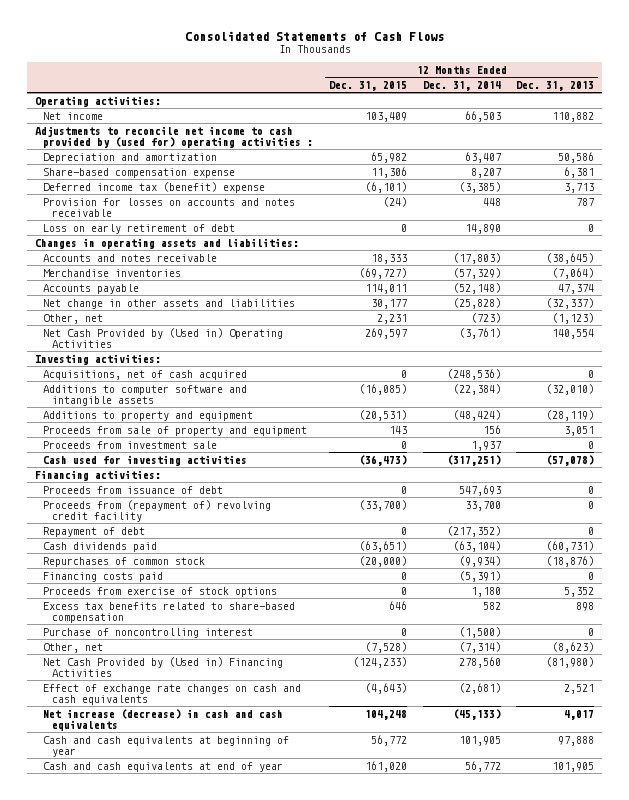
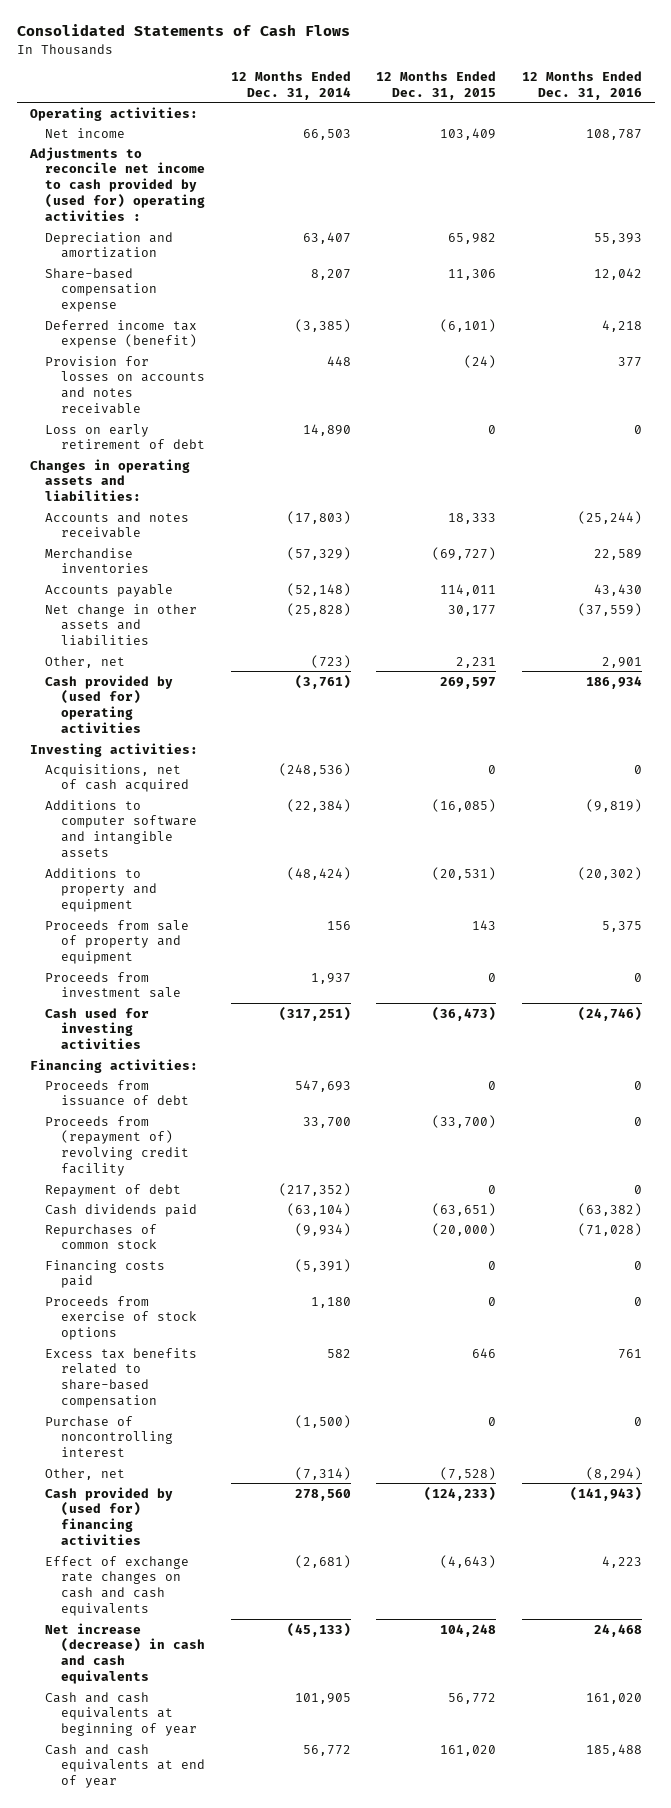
[516,80,595,91] Dec. 31, 2013 -> none
none -> [521,70,642,100] 12 Months Ended Dec. 31, 2016
[43,181,266,193] Deferred income tax (benefit) expense -> [45,319,198,349] Deferred income tax expense (benefit)
[43,327,284,349] Net Cash Provided by (Used in) Operating Activities -> [45,674,174,734] Cash provided by (used for) operating activities
[43,656,284,678] Net Cash Provided by (Used in) Financing Activities -> [45,1486,174,1546] Cash provided by (used for) financing activities

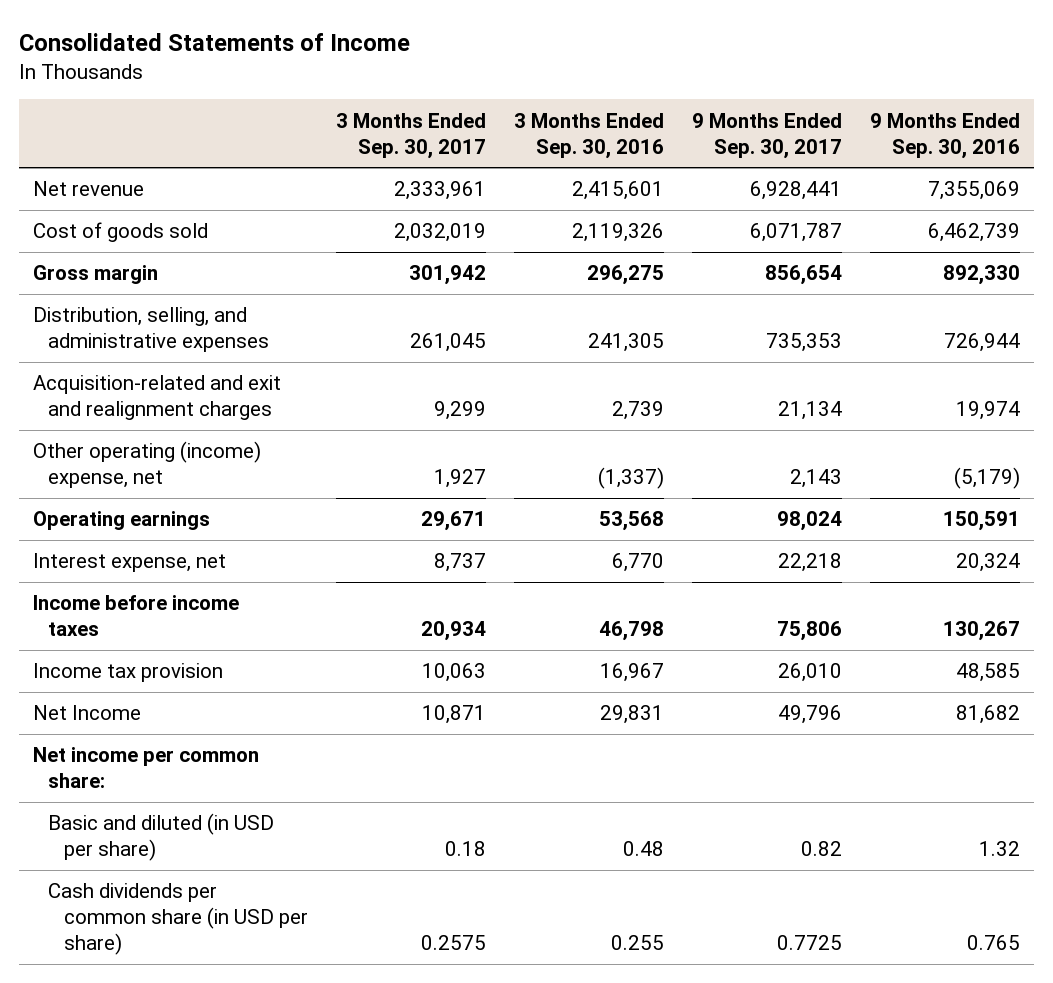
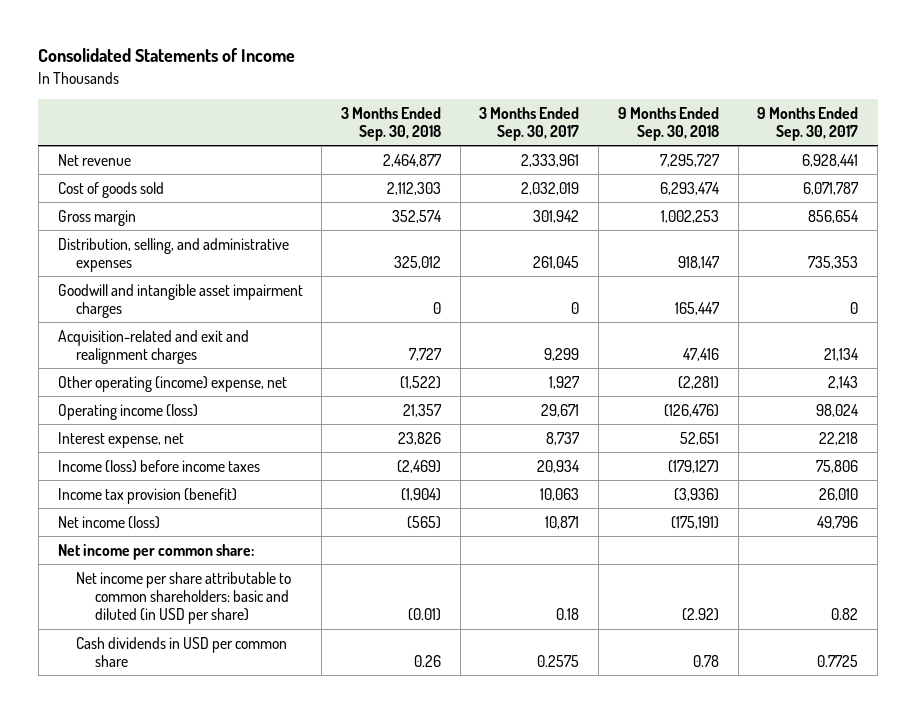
[514,112,665,159] 3 Months Ended Sep. 30, 2016 -> none
[870,112,1021,159] 9 Months Ended Sep. 30, 2016 -> none
none -> [340,106,441,142] 3 Months Ended Sep. 30, 2018
none -> [617,106,719,142] 9 Months Ended Sep. 30, 2018
none -> [57,283,303,319] Goodwill and intangible asset impairment charges
[32,511,210,531] Operating earnings -> [57,403,198,420] Operating income (loss)
[32,595,239,637] Income before income taxes -> [57,459,260,473] Income (loss) before income taxes
[32,663,223,683] Income tax provision -> [57,487,237,504] Income tax provision (benefit)
[32,705,141,721] Net Income -> [57,515,160,529] Net income (loss)
[48,813,275,862] Basic and diluted (in USD per share) -> [76,571,292,625] Net income per share attributable to common shareholders: basic and diluted (in USD per share)
[48,883,308,956] Cash dividends per common share (in USD per share) -> [76,636,288,668] Cash dividends in USD per common share

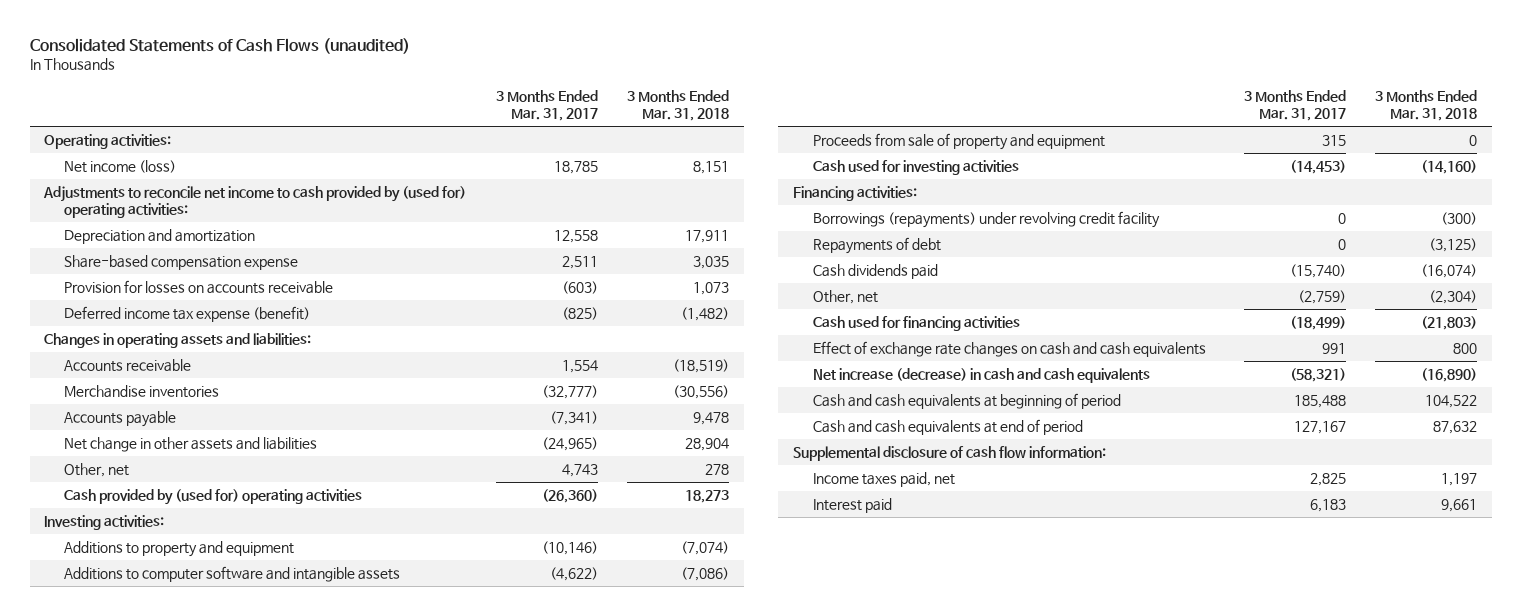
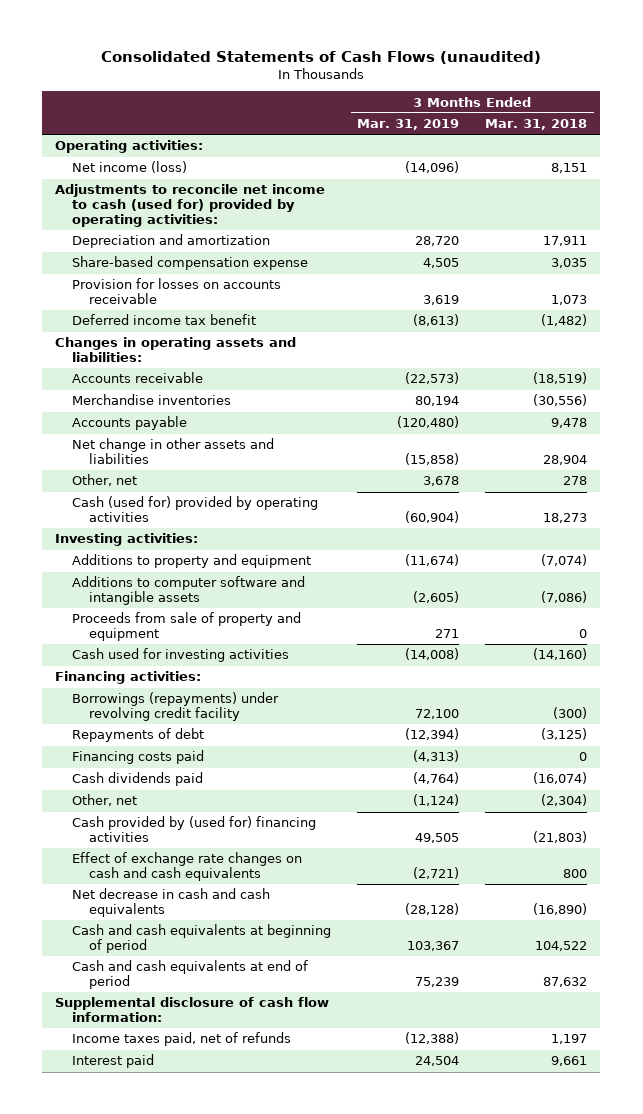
[495,90,598,122] 3 Months Ended Mar. 31, 2017 -> none
none -> [357,119,460,131] Mar. 31, 2019
[43,185,467,219] Adjustments to reconcile net income to cash provided by (used for) operating activities: -> [55,184,326,227] Adjustments to reconcile net income to cash (used for) provided by operating activities:
[64,305,311,322] Deferred income tax expense (benefit) -> [72,314,257,326] Deferred income tax benefit
[64,488,363,505] Cash provided by (used for) operating activities -> [72,496,319,523] Cash (used for) provided by operating activities
none -> [72,750,205,765] Financing costs paid
[812,315,1020,331] Cash used for financing activities -> [72,816,317,843] Cash provided by (used for) financing activities
[812,367,1150,383] Net increase (decrease) in cash and cash equivalents -> [72,888,271,918] Net decrease in cash and cash equivalents
[812,471,955,487] Income taxes paid, net -> [72,1032,292,1047] Income taxes paid, net of refunds

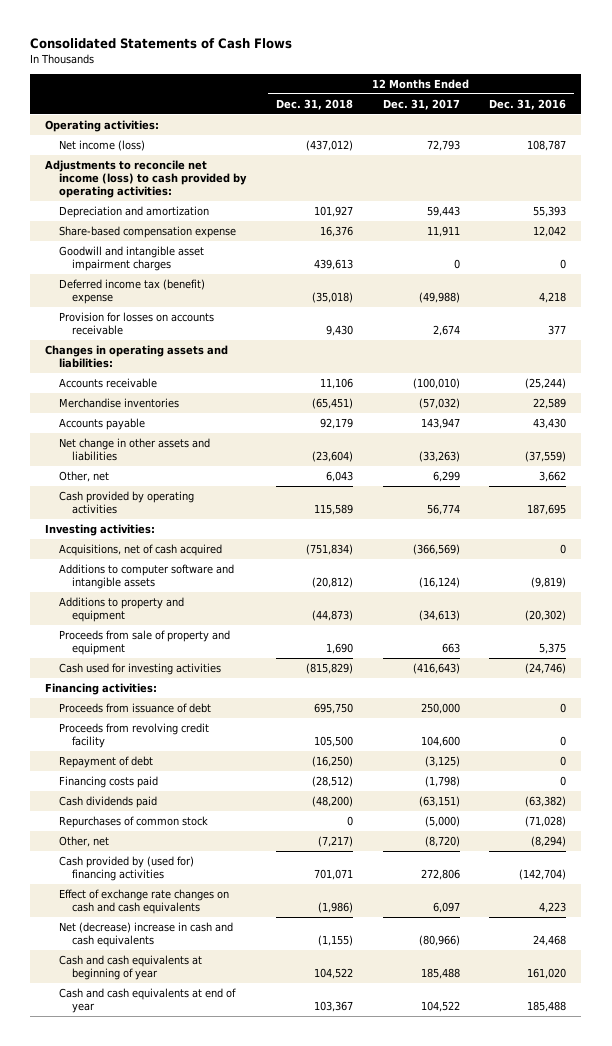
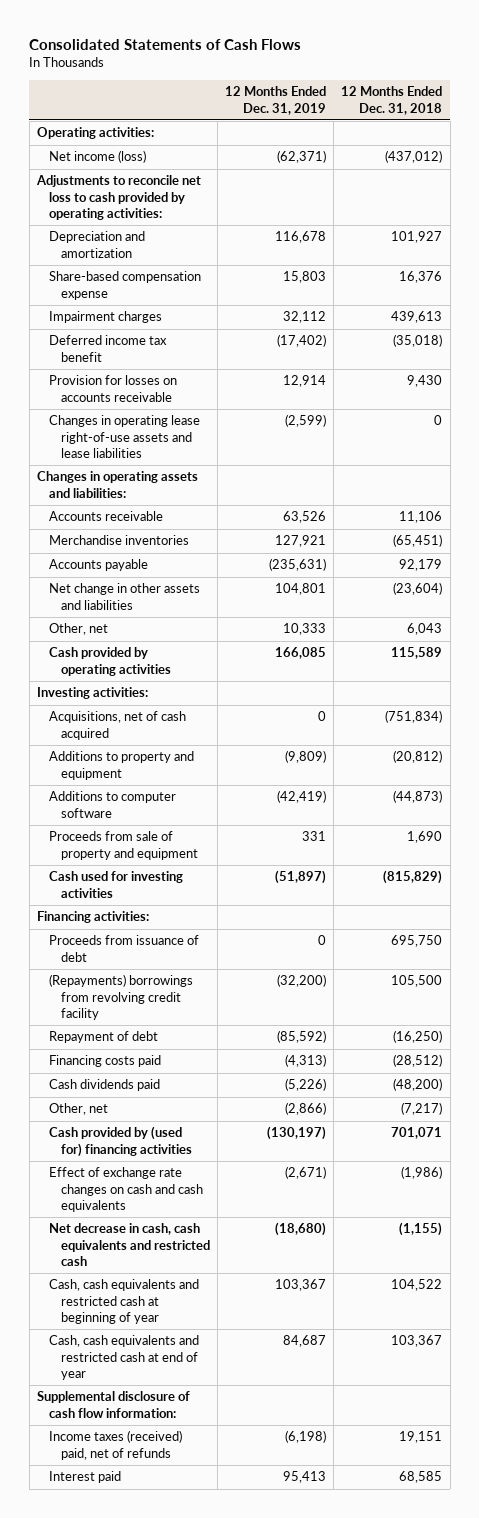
[382,98,460,110] Dec. 31, 2017 -> none
[489,98,567,110] Dec. 31, 2016 -> none
none -> [225,86,327,115] 12 Months Ended Dec. 31, 2019
[45,160,247,199] Adjustments to reconcile net income (loss) to cash provided by operating activities: -> [36,175,202,220] Adjustments to reconcile net loss to cash provided by operating activities:
[58,246,204,272] Goodwill and intangible asset impairment charges -> [48,311,162,324] Impairment charges
[58,279,205,305] Deferred income tax (benefit) expense -> [48,335,167,362] Deferred income tax benefit
none -> [48,415,200,458] Changes in operating lease right-of-use assets and lease liabilities
[58,564,234,590] Additions to computer software and intangible assets -> [48,751,194,780] Additions to property and equipment
[58,597,184,623] Additions to property and equipment -> [48,791,176,818] Additions to computer software
[58,723,209,749] Proceeds from revolving credit facility -> [48,974,193,1020] (Repayments) borrowings from revolving credit facility
[58,816,208,829] Repurchases of common stock -> none
[58,922,233,948] Net (decrease) increase in cash and cash equivalents -> [48,1223,210,1266] Net decrease in cash, cash equivalents and restricted cash
[58,955,202,981] Cash and cash equivalents at beginning of year -> [48,1279,199,1324] Cash, cash equivalents and restricted cash at beginning of year
[58,988,236,1014] Cash and cash equivalents at end of year -> [48,1335,199,1380] Cash, cash equivalents and restricted cash at end of year
none -> [37,1391,191,1418] Supplemental disclosure of cash flow information:
none -> [48,1430,182,1460] Income taxes (received) paid, net of refunds
none -> [48,1471,121,1484] Interest paid

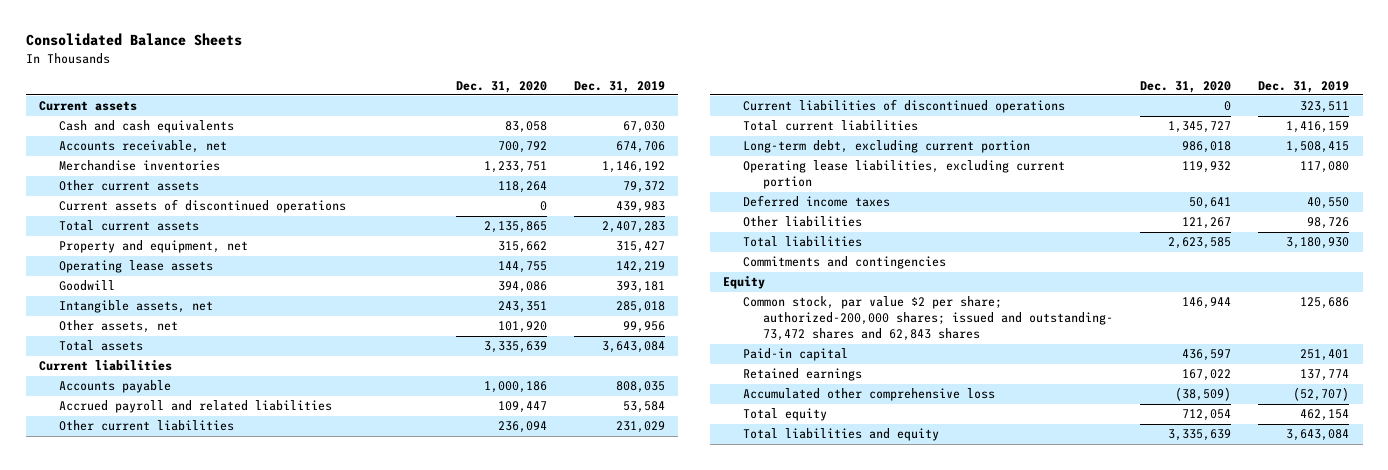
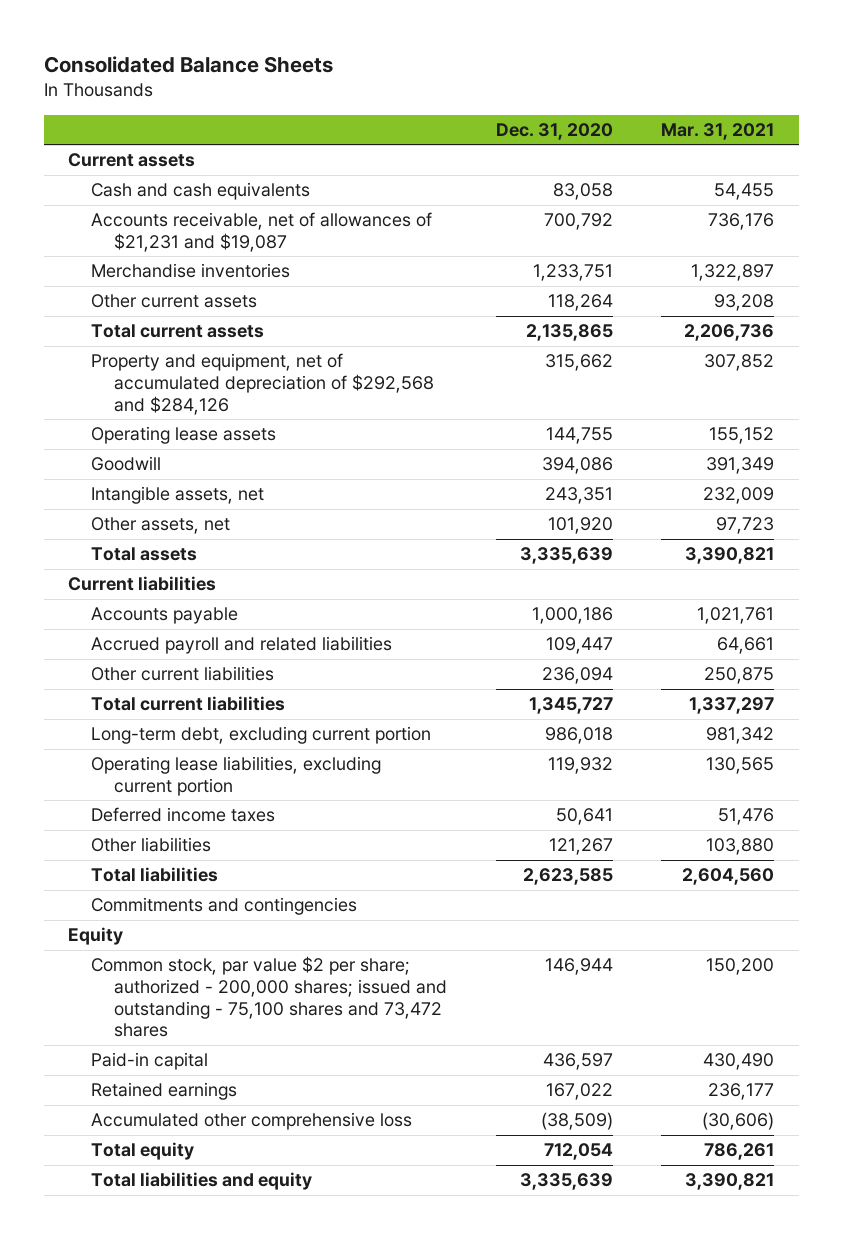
[573,80,665,93] Dec. 31, 2019 -> none
none -> [661,122,775,140] Mar. 31, 2021
[59,140,228,154] Accounts receivable, net -> [91,212,433,252] Accounts receivable, net of allowances of $21,231 and $19,087
[59,199,347,214] Current assets of discontinued operations -> none
[59,240,249,254] Property and equipment, net -> [91,353,435,415] Property and equipment, net of accumulated depreciation of $292,568 and $284,126
[743,99,1066,114] Current liabilities of discontinued operations -> none
[743,296,1114,342] Common stock, par value $2 per share; authorized-200,000 shares; issued and outstanding- 73,472 shares and 62,843 shares -> [91,956,448,1038] Common stock, par value $2 per share; authorized - 200,000 shares; issued and outstanding - 75,100 shares and 73,472 shares

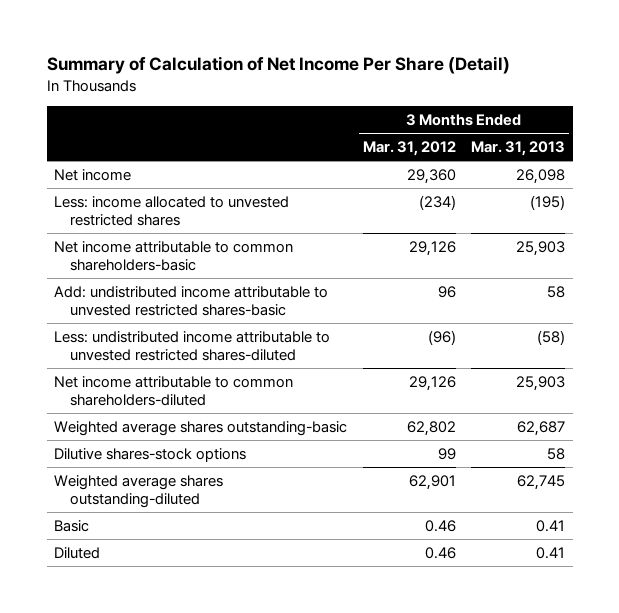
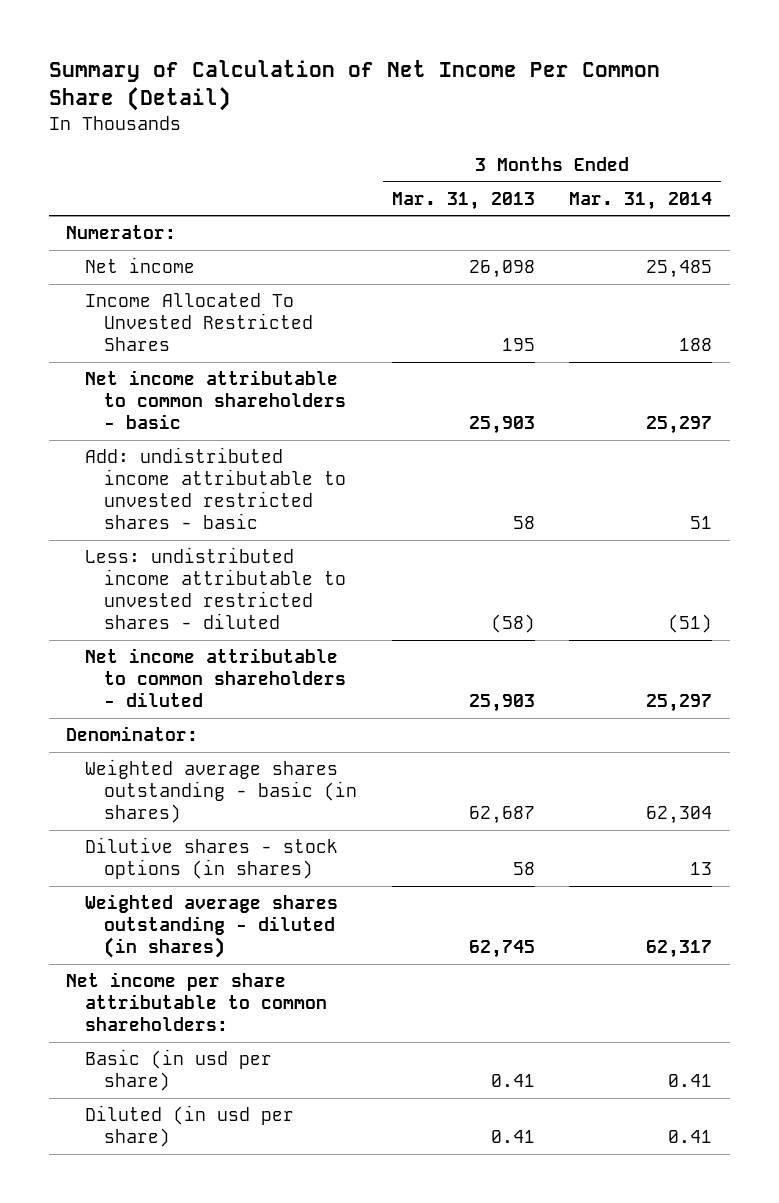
[46,56,510,75] Summary of Calculation of Net Income Per Share (Detail) -> [48,60,660,112] Summary of Calculation of Net Income Per Common Share (Detail)
[362,141,456,157] Mar. 31, 2012 -> none
none -> [569,191,713,210] Mar. 31, 2014
none -> [66,225,177,240] Numerator:
[54,195,290,227] Less: income allocated to unvested restricted shares -> [85,293,314,352] Income Allocated To Unvested Restricted Shares
[530,194,566,210] (195) -> [501,338,535,352] 195
[54,240,294,272] Net income attributable to common shareholders-basic -> [85,370,347,430] Net income attributable to common shareholders - basic
[54,285,329,317] Add: undistributed income attributable to unvested restricted shares-basic -> [85,447,347,530] Add: undistributed income attributable to unvested restricted shares - basic
[54,330,331,362] Less: undistributed income attributable to unvested restricted shares-diluted -> [85,547,347,630] Less: undistributed income attributable to unvested restricted shares - diluted
[54,375,294,407] Net income attributable to common shareholders-diluted -> [85,648,347,708] Net income attributable to common shareholders - diluted
none -> [66,726,199,742] Denominator:
[54,420,348,436] Weighted average shares outstanding-basic -> [85,759,358,824] Weighted average shares outstanding - basic (in shares)
[54,447,247,462] Dilutive shares-stock options -> [85,837,339,880] Dilutive shares - stock options (in shares)
[54,474,224,509] Weighted average shares outstanding-diluted -> [85,894,339,959] Weighted average shares outstanding - diluted (in shares)
none -> [66,972,328,1032] Net income per share attributable to common shareholders:
[54,519,90,532] Basic -> [85,1049,273,1092] Basic (in usd per share)
[54,546,101,559] Diluted -> [85,1105,295,1148] Diluted (in usd per share)

